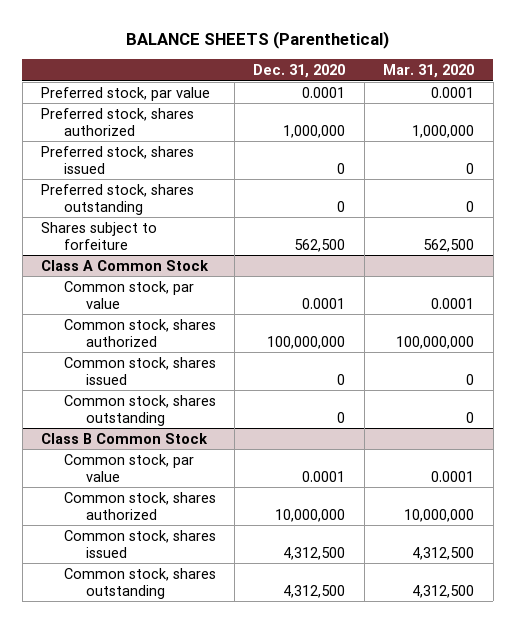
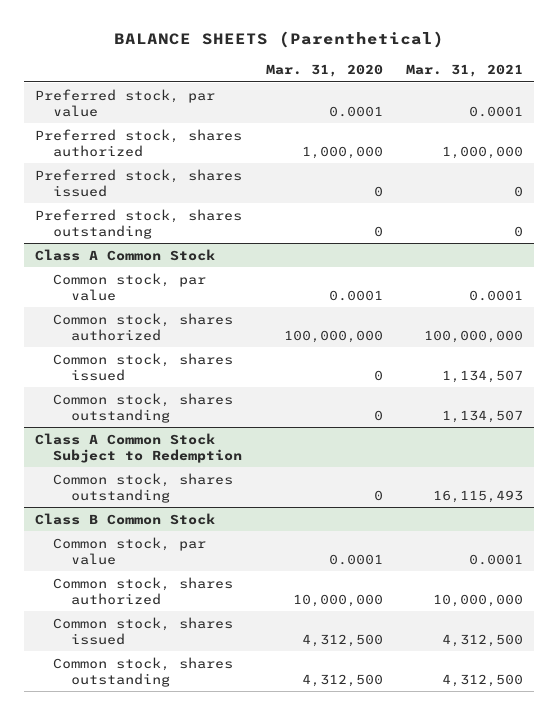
[253,64,346,79] Dec. 31, 2020 -> none
none -> [405,64,523,78] Mar. 31, 2021
[41,221,158,250] Shares subject to forfeiture -> none
none -> [35,432,243,463] Class A Common Stock Subject to Redemption
none -> [53,472,234,503] Common stock, shares outstanding

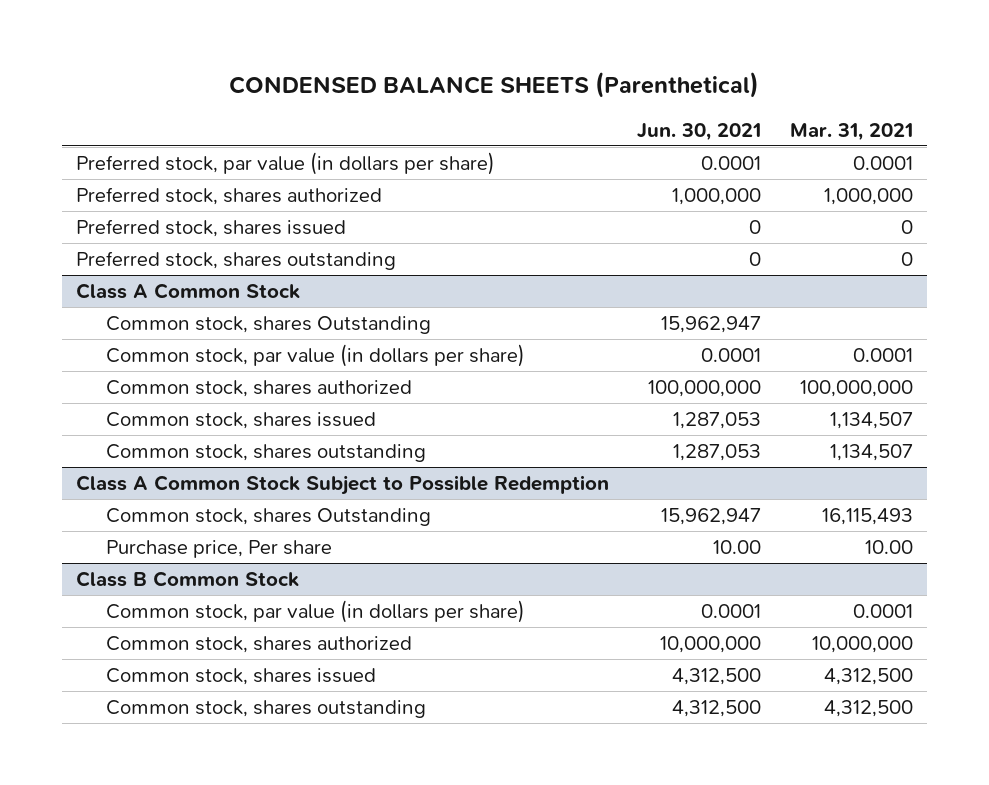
[114,31,445,49] BALANCE SHEETS (Parenthetical) -> [229,72,760,99] CONDENSED BALANCE SHEETS (Parenthetical)
[265,64,383,78] Mar. 31, 2020 -> none
none -> [637,122,762,141] Jun. 30, 2021
[35,88,216,117] Preferred stock, par value -> [75,152,495,176] Preferred stock, par value (in dollars per share)
none -> [105,316,431,335] Common stock, shares Outstanding
[53,272,207,301] Common stock, par value -> [105,344,525,368] Common stock, par value (in dollars per share)
[35,432,243,463] Class A Common Stock Subject to Redemption -> [75,475,609,496] Class A Common Stock Subject to Possible Redemption
[53,472,234,503] Common stock, shares outstanding -> [105,508,431,527] Common stock, shares Outstanding
none -> [105,540,332,559] Purchase price, Per share
[53,536,207,565] Common stock, par value -> [105,600,525,624] Common stock, par value (in dollars per share)

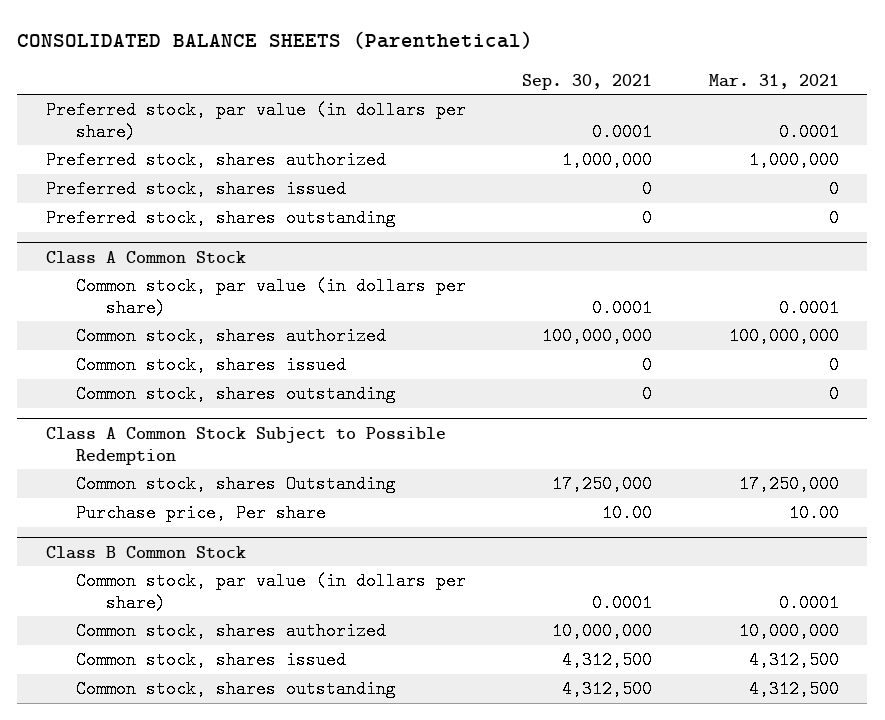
[229,72,760,99] CONDENSED BALANCE SHEETS (Parenthetical) -> [17,30,534,49] CONSOLIDATED BALANCE SHEETS (Parenthetical)
[637,122,762,141] Jun. 30, 2021 -> none
none -> [522,73,653,90] Sep. 30, 2021
[105,316,431,335] Common stock, shares Outstanding -> none
[830,412,914,430] 1,134,507 -> [829,356,840,375] 0
[830,444,914,462] 1,134,507 -> [829,385,840,404] 0
[822,508,914,526] 16,115,493 -> [739,475,840,494] 17,250,000

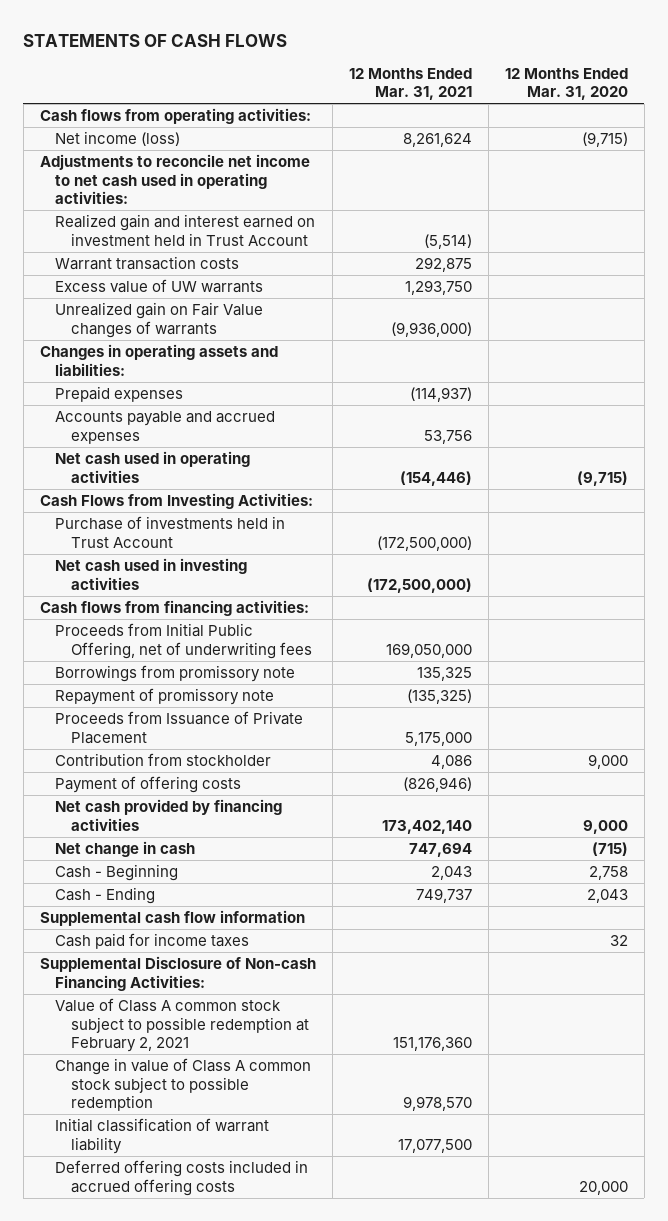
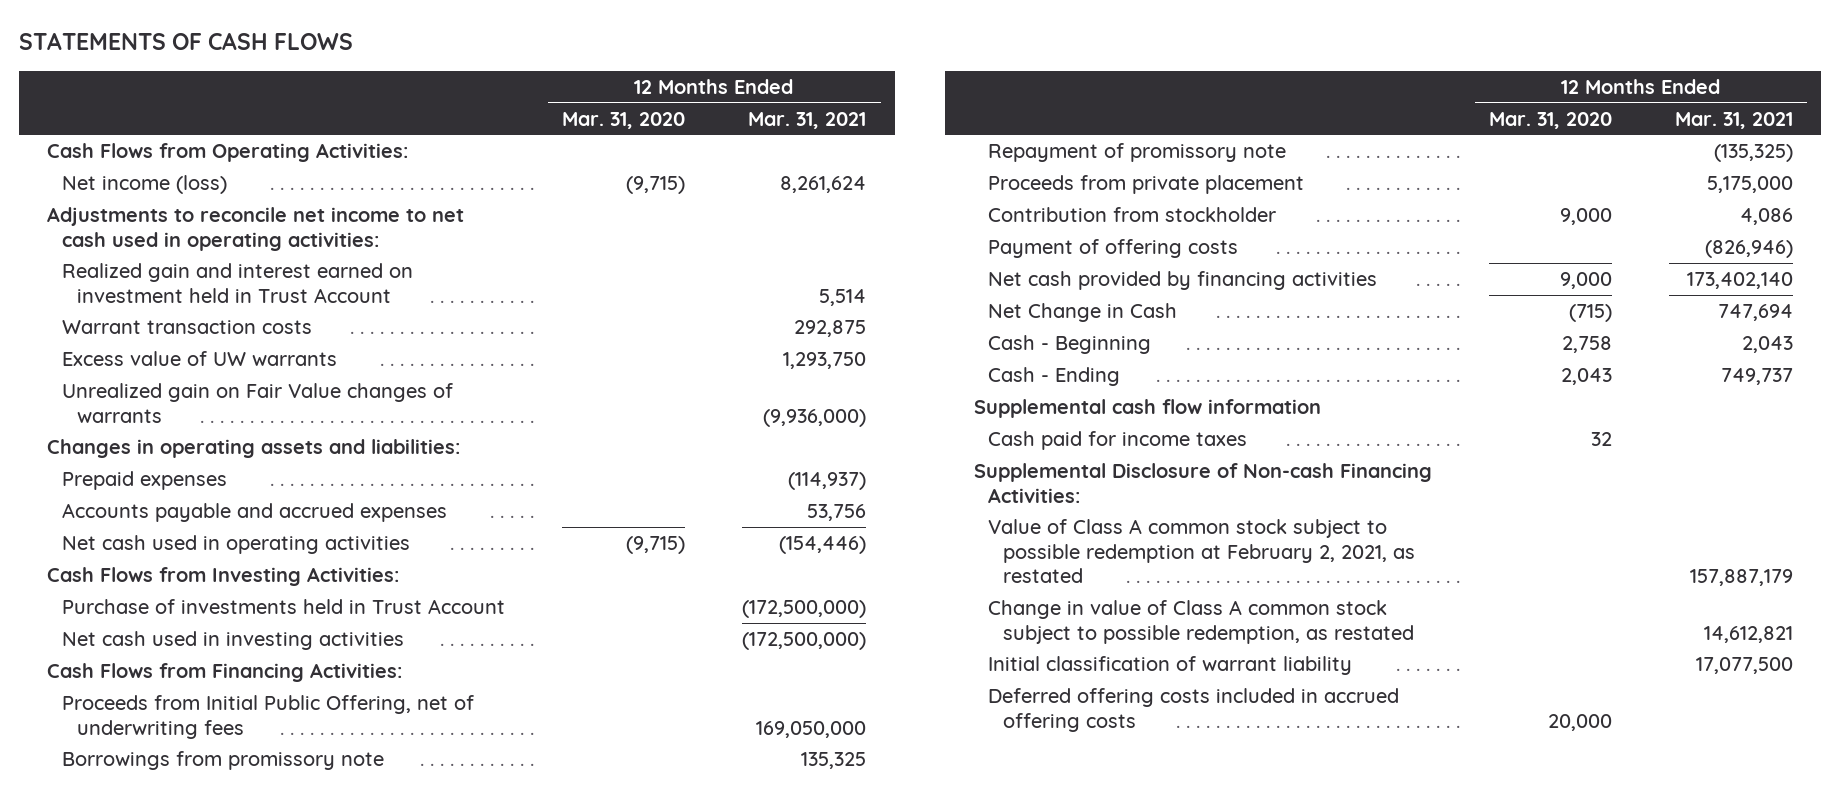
[39,108,311,125] Cash flows from operating activities: -> [47,143,409,163] Cash Flows from Operating Activities:
[423,233,472,249] (5,514) -> [819,288,867,306] 5,514
[39,600,309,617] Cash flows from financing activities: -> [47,663,403,683] Cash Flows from Financing Activities:
[55,711,304,744] Proceeds from Issuance of Private Placement -> [988,175,1305,195] Proceeds from private placement
[55,841,196,858] Net change in cash -> [988,303,1178,323] Net Change in Cash
[55,998,309,1053] Value of Class A common stock subject to possible redemption at February 2, 2021 -> [988,519,1416,584] Value of Class A common stock subject to possible redemption at February 2, 2021, as restated
[392,1037,472,1052] 151,176,360 -> [1689,569,1793,587] 157,887,179
[55,1058,312,1112] Change in value of Class A common stock subject to possible redemption -> [988,600,1415,644] Change in value of Class A common stock subject to possible redemption, as restated
[402,1096,472,1112] 9,978,570 -> [1703,625,1793,643] 14,612,821

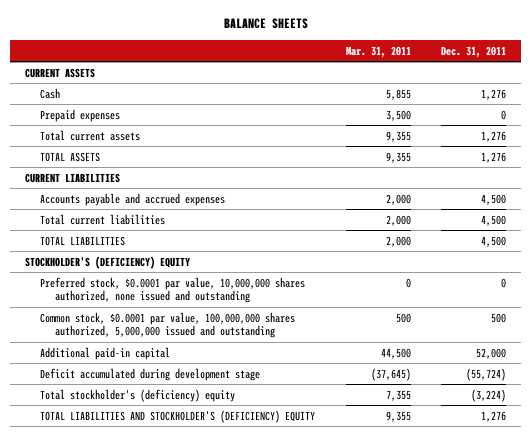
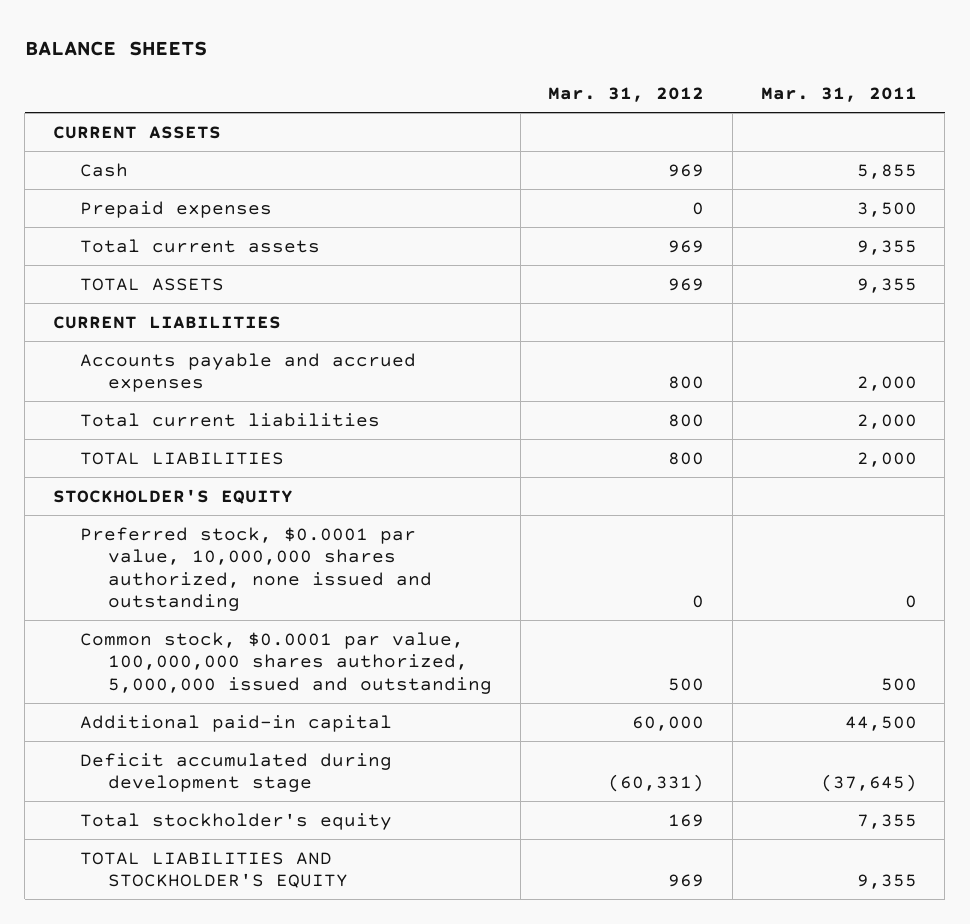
[441,45,507,58] Dec. 31, 2011 -> none
none -> [548,86,705,102] Mar. 31, 2012
[25,255,191,269] STOCKHOLDER'S (DEFICIENCY) EQUITY -> [52,488,293,504] STOCKHOLDER'S EQUITY
[39,388,235,402] Total stockholder's (deficiency) equity -> [80,812,393,830] Total stockholder's equity
[39,409,315,423] TOTAL LIABILITIES AND STOCKHOLDER'S (DEFICIENCY) EQUITY -> [80,851,349,889] TOTAL LIABILITIES AND STOCKHOLDER'S EQUITY

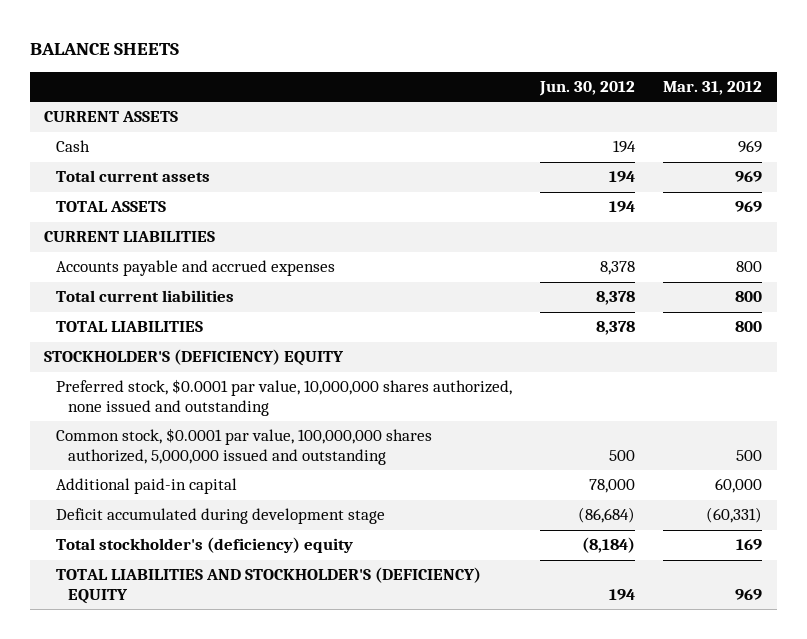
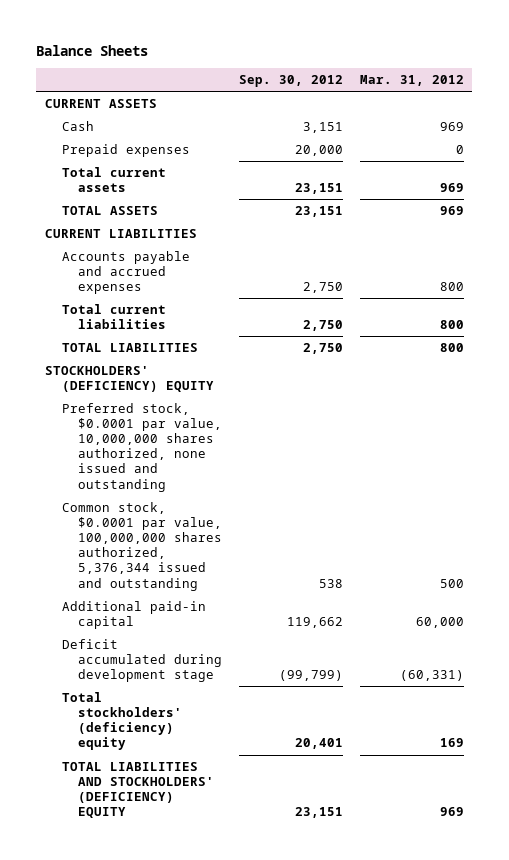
[30,43,180,56] BALANCE SHEETS -> [36,44,149,56] Balance Sheets
[539,80,636,96] Jun. 30, 2012 -> none
none -> [239,75,344,88] Sep. 30, 2012
none -> [61,144,190,158] Prepaid expenses
[44,349,345,367] STOCKHOLDER'S (DEFICIENCY) EQUITY -> [44,366,214,393] STOCKHOLDERS' (DEFICIENCY) EQUITY
[56,428,433,465] Common stock, $0.0001 par value, 100,000,000 shares authorized, 5,000,000 issued and outstanding -> [61,502,223,591] Common stock, $0.0001 par value, 100,000,000 shares authorized, 5,376,344 issued and outstanding
[56,537,354,554] Total stockholder's (deficiency) equity -> [61,692,183,751] Total stockholders' (deficiency) equity
[56,567,482,604] TOTAL LIABILITIES AND STOCKHOLDER'S (DEFICIENCY) EQUITY -> [61,762,215,819] TOTAL LIABILITIES AND STOCKHOLDERS' (DEFICIENCY) EQUITY

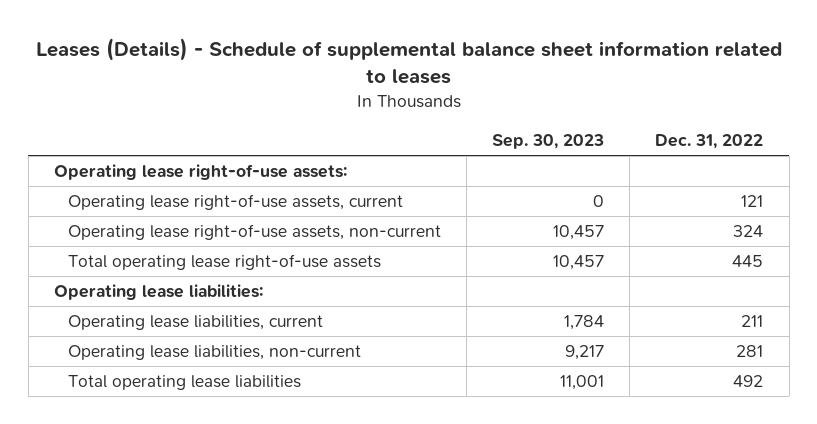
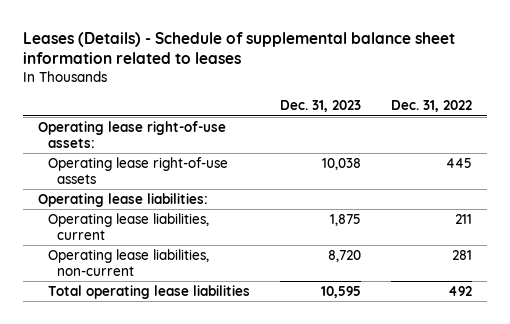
[491,134,604,150] Sep. 30, 2023 -> none
none -> [279,100,361,113] Dec. 31, 2023
[67,194,403,211] Operating lease right-of-use assets, current -> none
[67,224,441,241] Operating lease right-of-use assets, non-current -> none
[67,254,381,271] Total operating lease right-of-use assets -> [47,156,228,184] Operating lease right-of-use assets

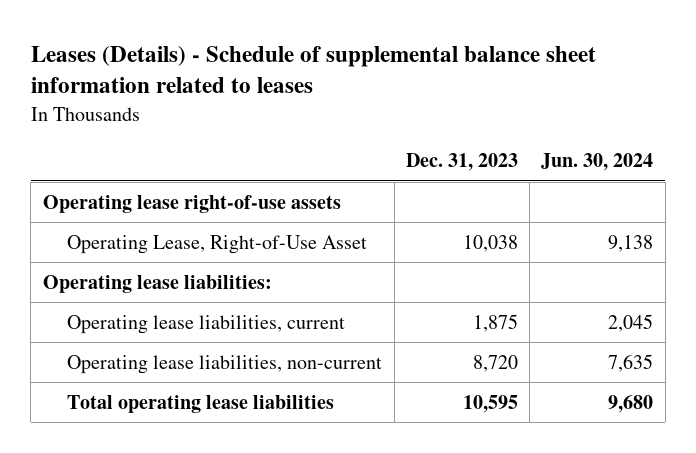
[390,100,472,113] Dec. 31, 2022 -> none
none -> [541,153,654,172] Jun. 30, 2024
[38,120,227,148] Operating lease right-of-use assets: -> [42,194,341,213] Operating lease right-of-use assets
[47,156,228,184] Operating lease right-of-use assets -> [67,234,368,254] Operating Lease, Right-of-Use Asset

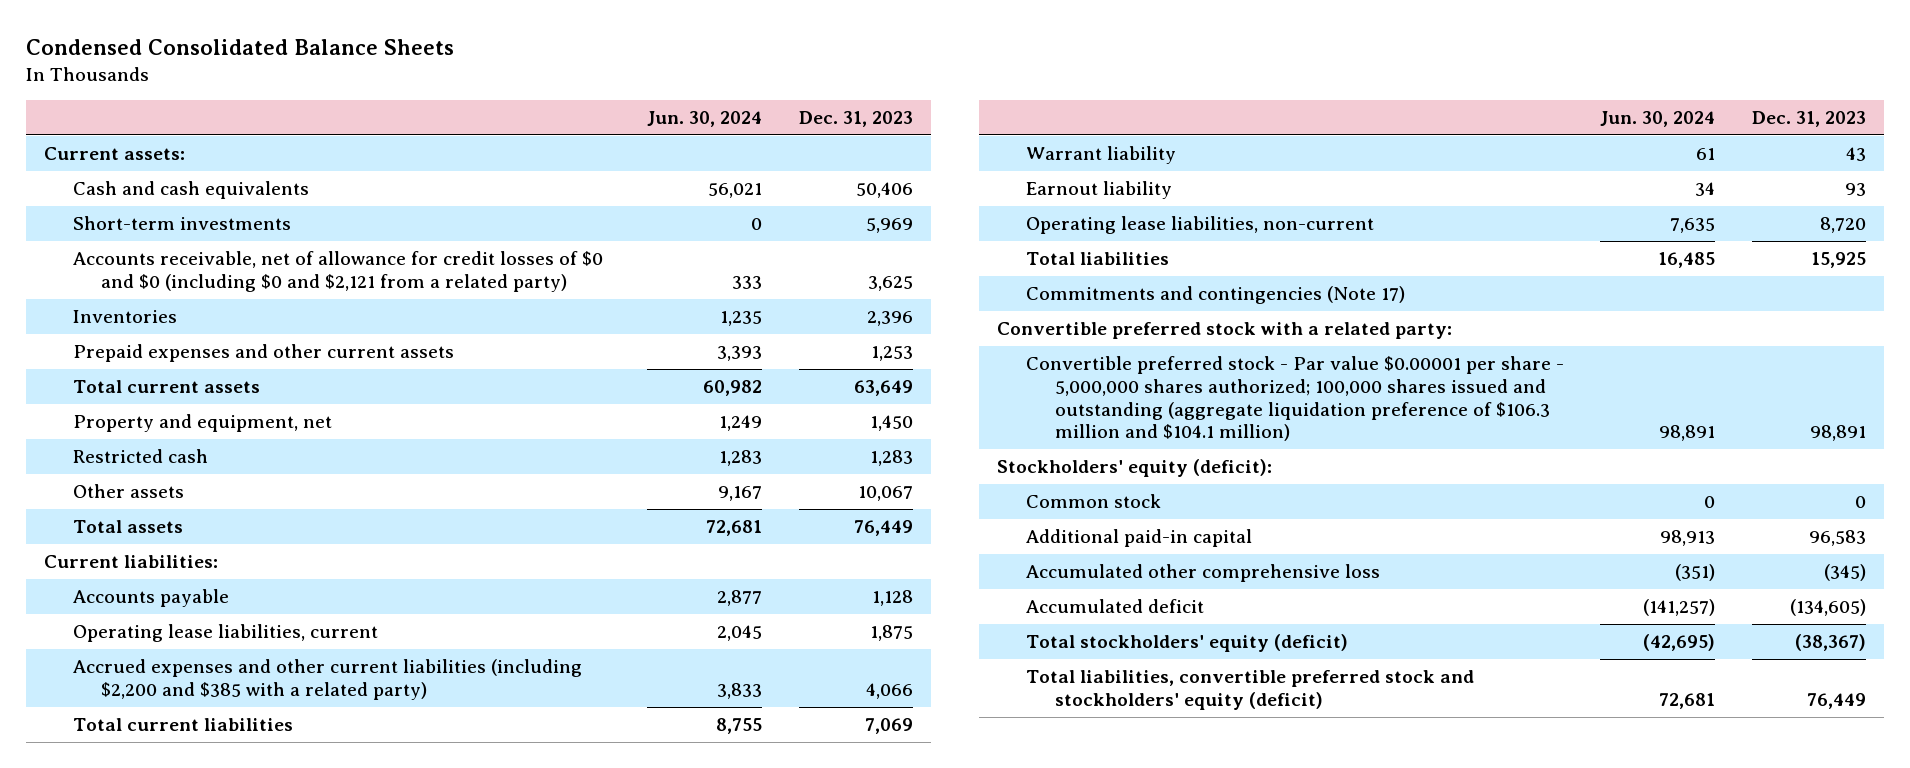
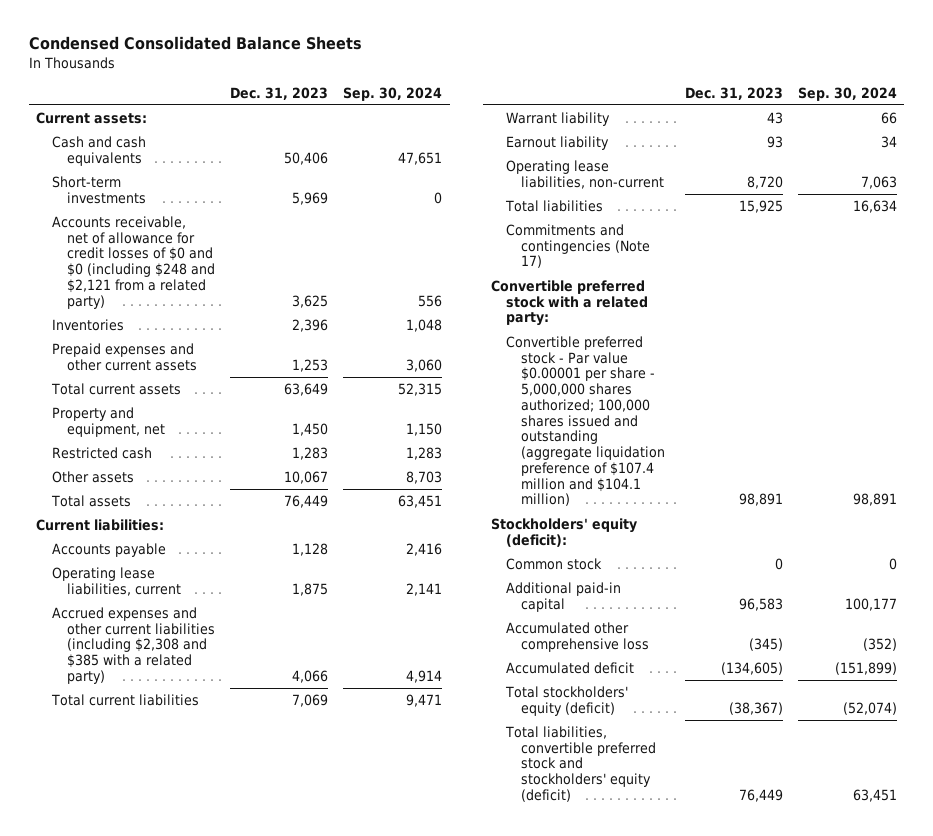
[647,110,763,127] Jun. 30, 2024 -> none
none -> [343,86,443,101] Sep. 30, 2024
[72,250,603,292] Accounts receivable, net of allowance for credit losses of $0 and $0 (including $0 and $2,121 from a related party) -> [51,215,215,309] Accounts receivable, net of allowance for credit losses of $0 and $0 (including $248 and $2,121 from a related party)
[72,658,582,700] Accrued expenses and other current liabilities (including $2,200 and $385 with a related party) -> [51,606,215,684] Accrued expenses and other current liabilities (including $2,308 and $385 with a related party)
[1025,355,1564,442] Convertible preferred stock - Par value $0.00001 per share - 5,000,000 shares authorized; 100,000 shares issued and outstanding (aggregate liquidation preference of $106.3 million and $104.1 million) -> [506,335,666,507] Convertible preferred stock - Par value $0.00001 per share - 5,000,000 shares authorized; 100,000 shares issued and outstanding (aggregate liquidation preference of $107.4 million and $104.1 million)

